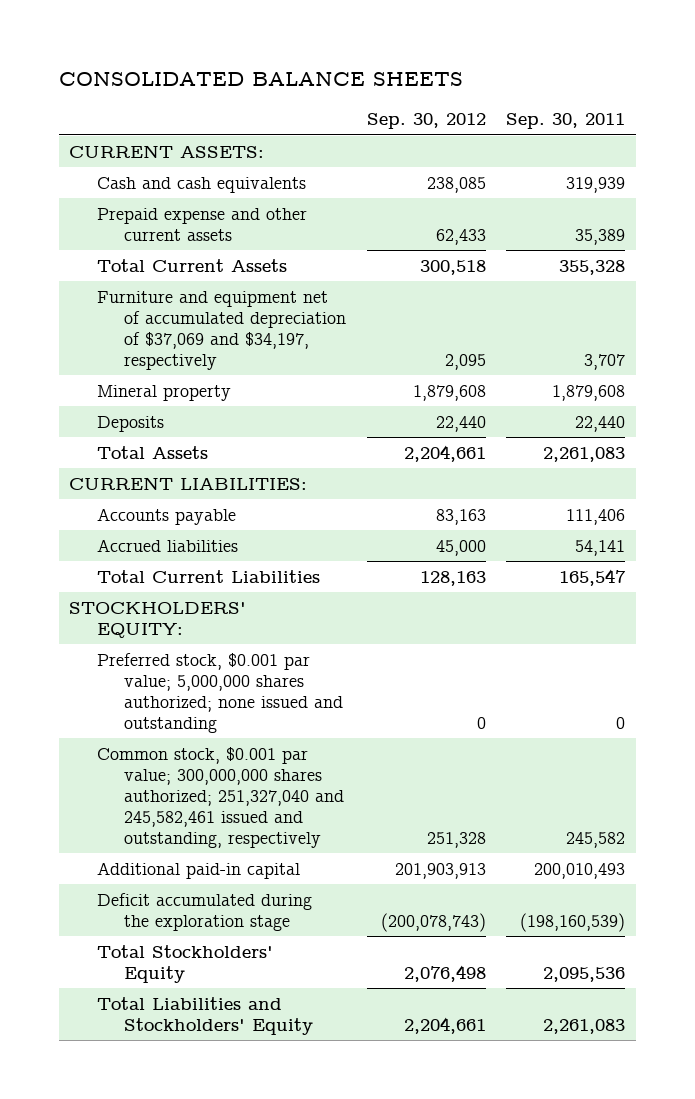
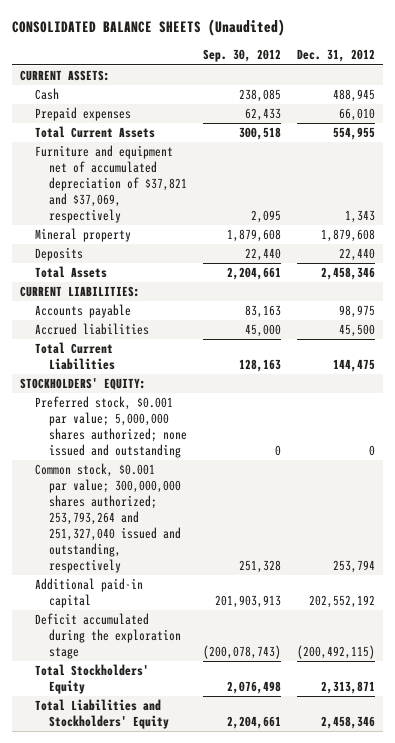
[59,72,464,87] CONSOLIDATED BALANCE SHEETS -> [12,19,286,37] CONSOLIDATED BALANCE SHEETS (Unaudited)
[506,113,626,130] Sep. 30, 2011 -> none
none -> [297,49,376,63] Dec. 31, 2012
[96,176,306,193] Cash and cash equivalents -> [34,88,59,101] Cash
[96,207,307,241] Prepaid expense and other current assets -> [34,107,131,122] Prepaid expenses
[96,290,346,370] Furniture and equipment net of accumulated depreciation of $37,069 and $34,197, respectively -> [34,145,188,223] Furniture and equipment net of accumulated depreciation of $37,821 and $37,069, respectively
[96,746,344,848] Common stock, $0.001 par value; 300,000,000 shares authorized; 251,327,040 and 245,582,461 issued and outstanding, respectively -> [34,463,182,573] Common stock, $0.001 par value; 300,000,000 shares authorized; 253,793,264 and 251,327,040 issued and outstanding, respectively

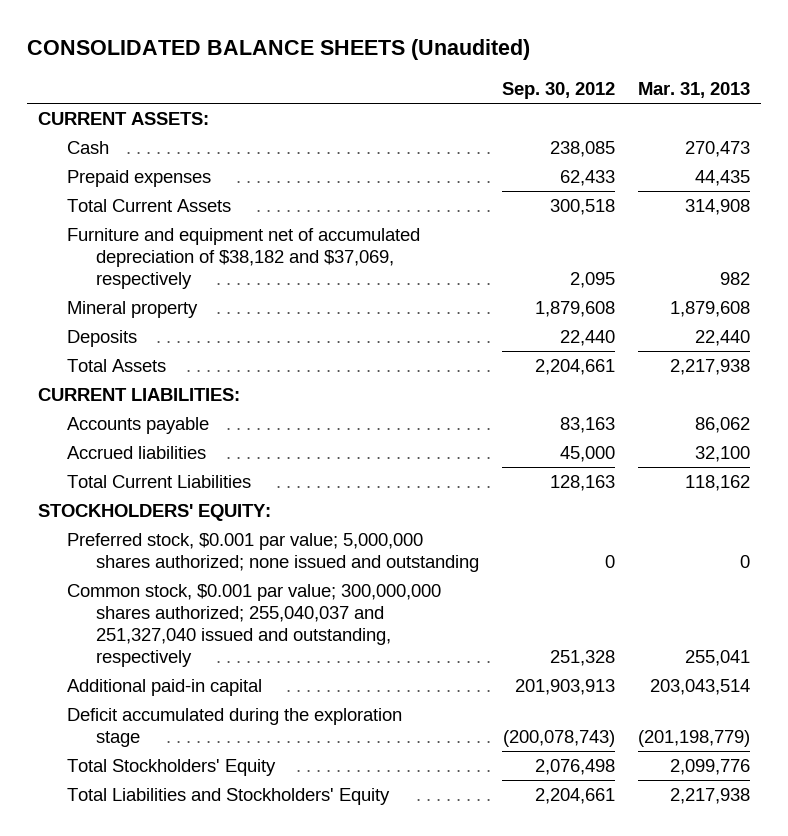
[297,49,376,63] Dec. 31, 2012 -> none
none -> [637,81,750,98] Mar. 31, 2013
[34,145,188,223] Furniture and equipment net of accumulated depreciation of $37,821 and $37,069, respectively -> [67,228,421,289] Furniture and equipment net of accumulated depreciation of $38,182 and $37,069, respectively
[34,463,182,573] Common stock, $0.001 par value; 300,000,000 shares authorized; 253,793,264 and 251,327,040 issued and outstanding, respectively -> [67,584,442,667] Common stock, $0.001 par value; 300,000,000 shares authorized; 255,040,037 and 251,327,040 issued and outstanding, respectively

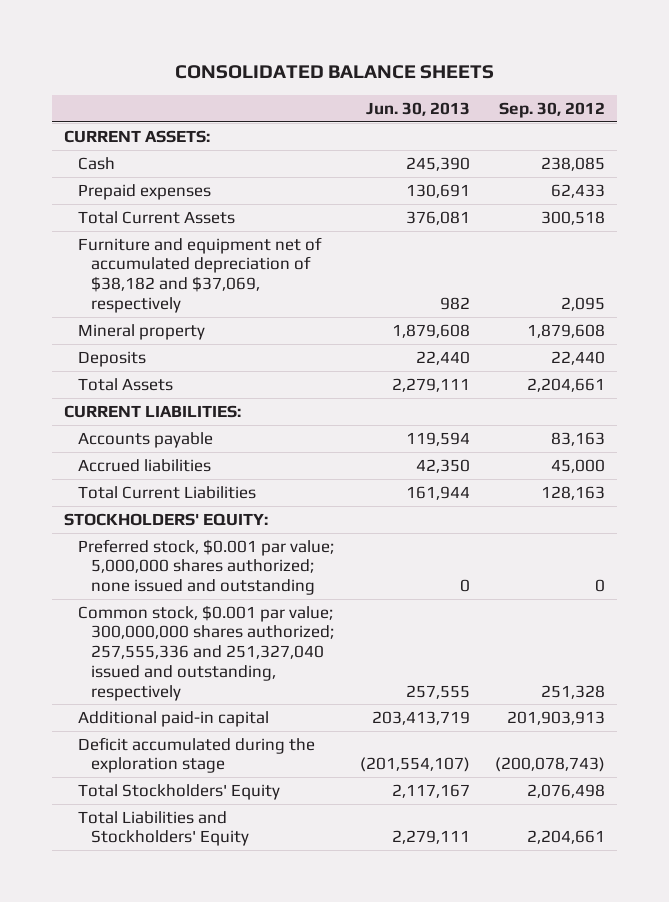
[26,39,530,61] CONSOLIDATED BALANCE SHEETS (Unaudited) -> [174,65,494,80] CONSOLIDATED BALANCE SHEETS
[637,81,750,98] Mar. 31, 2013 -> none
none -> [365,101,470,116] Jun. 30, 2013
[67,584,442,667] Common stock, $0.001 par value; 300,000,000 shares authorized; 255,040,037 and 251,327,040 issued and outstanding, respectively -> [77,604,335,701] Common stock, $0.001 par value; 300,000,000 shares authorized; 257,555,336 and 251,327,040 issued and outstanding, respectively

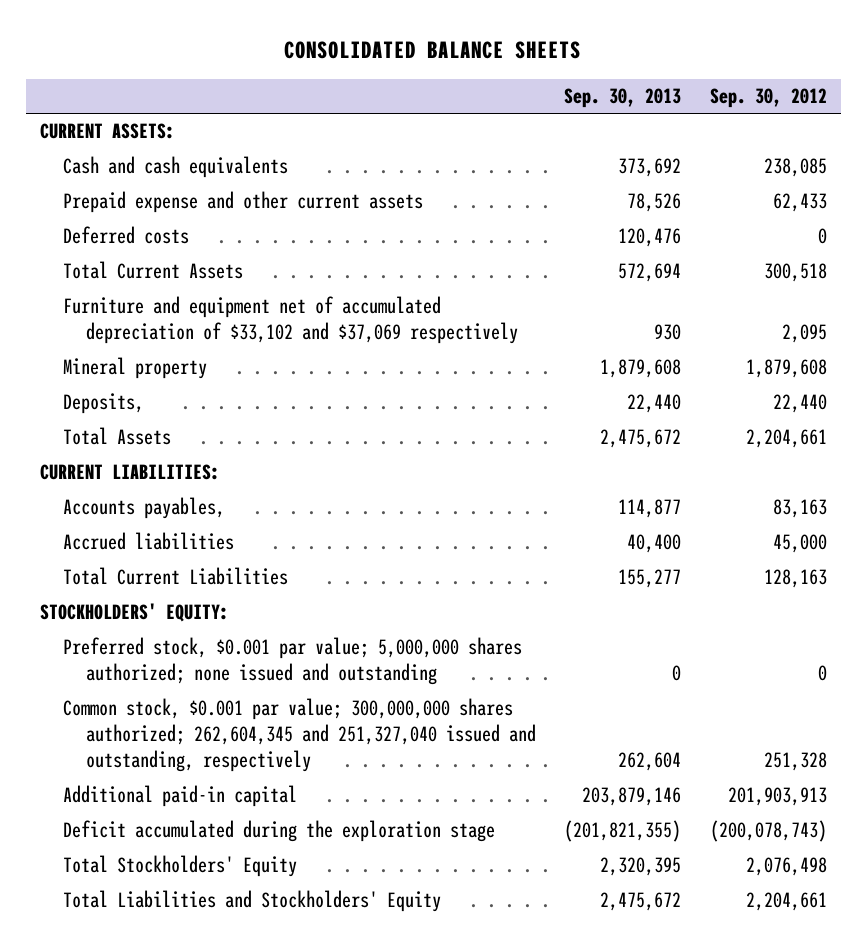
[365,101,470,116] Jun. 30, 2013 -> none
none -> [564,88,682,109] Sep. 30, 2013
[77,156,115,170] Cash -> [63,156,289,179] Cash and cash equivalents
[77,183,211,200] Prepaid expenses -> [63,191,424,214] Prepaid expense and other current assets
none -> [63,226,190,245] Deferred costs
[77,236,322,313] Furniture and equipment net of accumulated depreciation of $38,182 and $37,069, respectively -> [63,296,518,345] Furniture and equipment net of accumulated depreciation of $33,102 and $37,069 respectively
[77,350,146,367] Deposits -> [63,393,145,415] Deposits,
[77,431,213,448] Accounts payable -> [63,497,226,520] Accounts payables,
[77,604,335,701] Common stock, $0.001 par value; 300,000,000 shares authorized; 257,555,336 and 251,327,040 issued and outstanding, respectively -> [63,698,536,773] Common stock, $0.001 par value; 300,000,000 shares authorized; 262,604,345 and 251,327,040 issued and outstanding, respectively

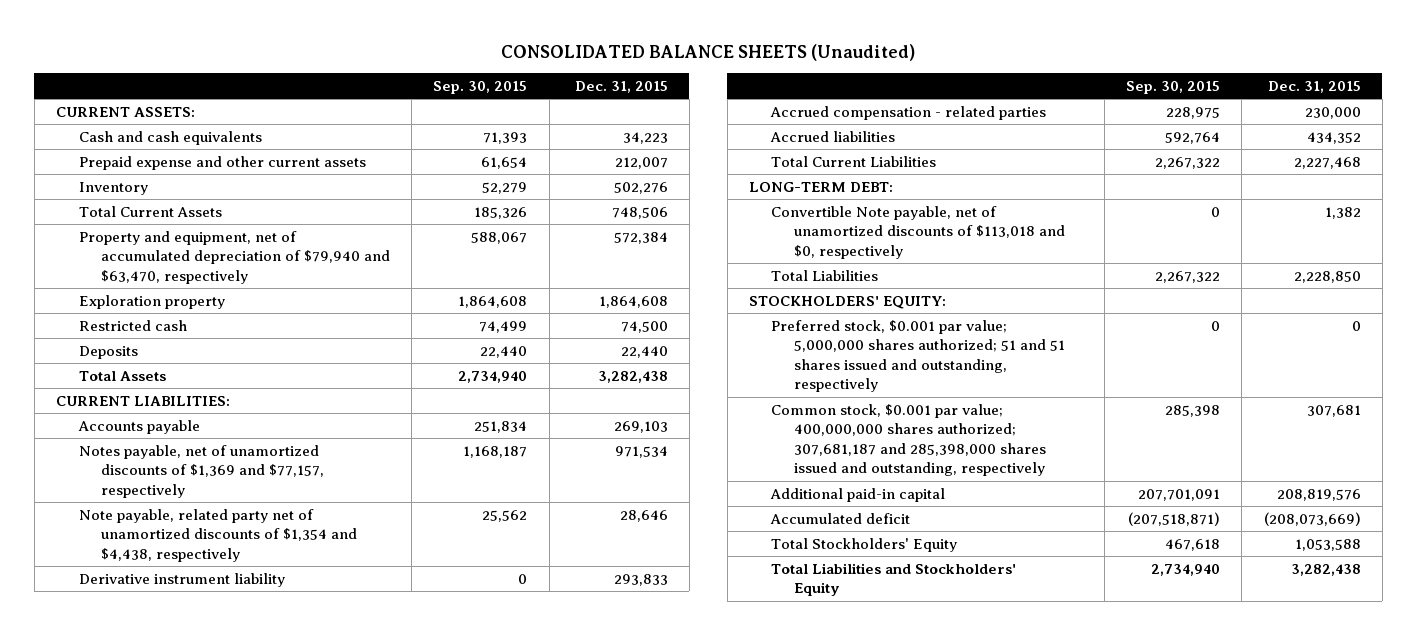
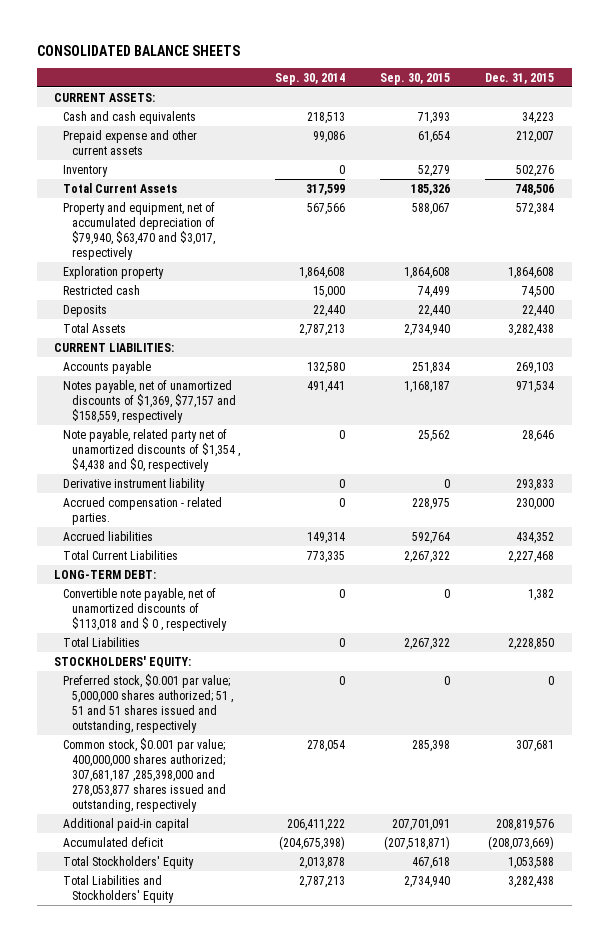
[501,44,916,62] CONSOLIDATED BALANCE SHEETS (Unaudited) -> [36,44,240,56] CONSOLIDATED BALANCE SHEETS
none -> [274,72,345,85] Sep. 30, 2014
[78,230,391,284] Property and equipment, net of accumulated depreciation of $79,940 and $63,470, respectively -> [62,201,215,260] Property and equipment, net of accumulated depreciation of $79,940, $63,470 and $3,017, respectively
[78,444,325,498] Notes payable, net of unamortized discounts of $1,369 and $77,157, respectively -> [62,379,236,423] Notes payable, net of unamortized discounts of $1,369, $77,157 and $158,559, respectively
[78,508,358,562] Note payable, related party net of unamortized discounts of $1,354 and $4,438, respectively -> [62,428,240,472] Note payable, related party net of unamortized discounts of $1,354 , $4,438 and $0, respectively
[770,105,1047,120] Accrued compensation - related parties -> [62,496,222,525] Accrued compensation - related parties.
[771,205,1065,259] Convertible Note payable, net of unamortized discounts of $113,018 and $0, respectively -> [62,587,227,631] Convertible note payable, net of unamortized discounts of $113,018 and $ 0 , respectively
[771,319,1065,393] Preferred stock, $0.001 par value; 5,000,000 shares authorized; 51 and 51 shares issued and outstanding, respectively -> [62,673,233,733] Preferred stock, $0.001 par value; 5,000,000 shares authorized; 51 , 51 and 51 shares issued and outstanding, respectively
[771,403,1046,477] Common stock, $0.001 par value; 400,000,000 shares authorized; 307,681,187 and 285,398,000 shares issued and outstanding, respectively -> [62,737,226,813] Common stock, $0.001 par value; 400,000,000 shares authorized; 307,681,187 ,285,398,000 and 278,053,877 shares issued and outstanding, respectively

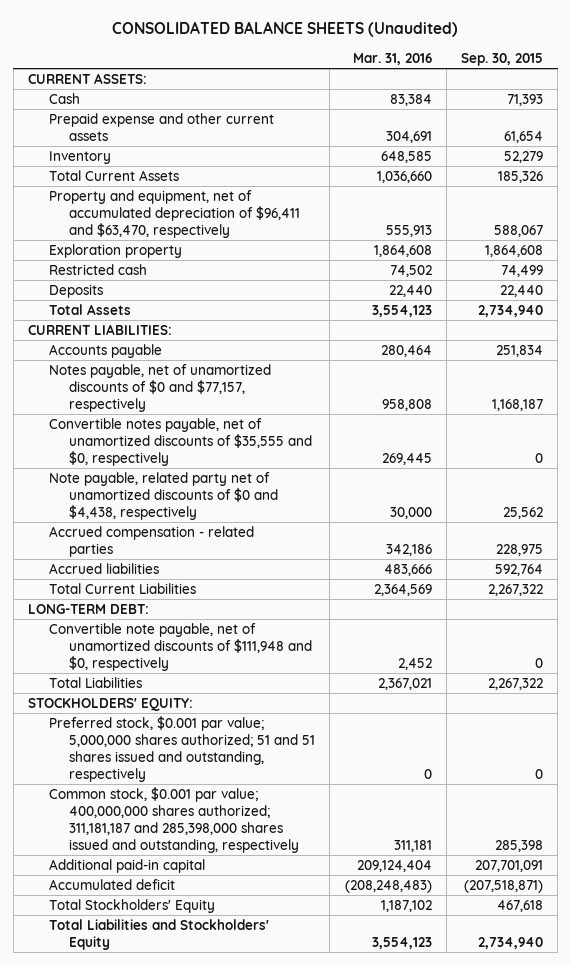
[36,44,240,56] CONSOLIDATED BALANCE SHEETS -> [112,21,459,38] CONSOLIDATED BALANCE SHEETS (Unaudited)
[274,72,345,85] Sep. 30, 2014 -> none
[484,72,554,84] Dec. 31, 2015 -> none
none -> [352,52,432,65] Mar. 31, 2016
[62,110,196,124] Cash and cash equivalents -> [48,92,80,104] Cash
[62,201,215,260] Property and equipment, net of accumulated depreciation of $79,940, $63,470 and $3,017, respectively -> [48,189,301,238] Property and equipment, net of accumulated depreciation of $96,411 and $63,470, respectively
[62,477,205,491] Derivative instrument liability -> none
[62,379,236,423] Notes payable, net of unamortized discounts of $1,369, $77,157 and $158,559, respectively -> [48,363,271,412] Notes payable, net of unamortized discounts of $0 and $77,157, respectively
none -> [48,417,313,466] Convertible notes payable, net of unamortized discounts of $35,555 and $0, respectively
[62,428,240,472] Note payable, related party net of unamortized discounts of $1,354 , $4,438 and $0, respectively -> [48,471,279,520] Note payable, related party net of unamortized discounts of $0 and $4,438, respectively
[62,496,222,525] Accrued compensation - related parties. -> [48,525,254,557] Accrued compensation - related parties
[62,587,227,631] Convertible note payable, net of unamortized discounts of $113,018 and $ 0 , respectively -> [48,622,313,671] Convertible note payable, net of unamortized discounts of $111,948 and $0, respectively
[62,673,233,733] Preferred stock, $0.001 par value; 5,000,000 shares authorized; 51 , 51 and 51 shares issued and outstanding, respectively -> [48,715,316,782] Preferred stock, $0.001 par value; 5,000,000 shares authorized; 51 and 51 shares issued and outstanding, respectively
[62,737,226,813] Common stock, $0.001 par value; 400,000,000 shares authorized; 307,681,187 ,285,398,000 and 278,053,877 shares issued and outstanding, respectively -> [48,786,300,853] Common stock, $0.001 par value; 400,000,000 shares authorized; 311,181,187 and 285,398,000 shares issued and outstanding, respectively

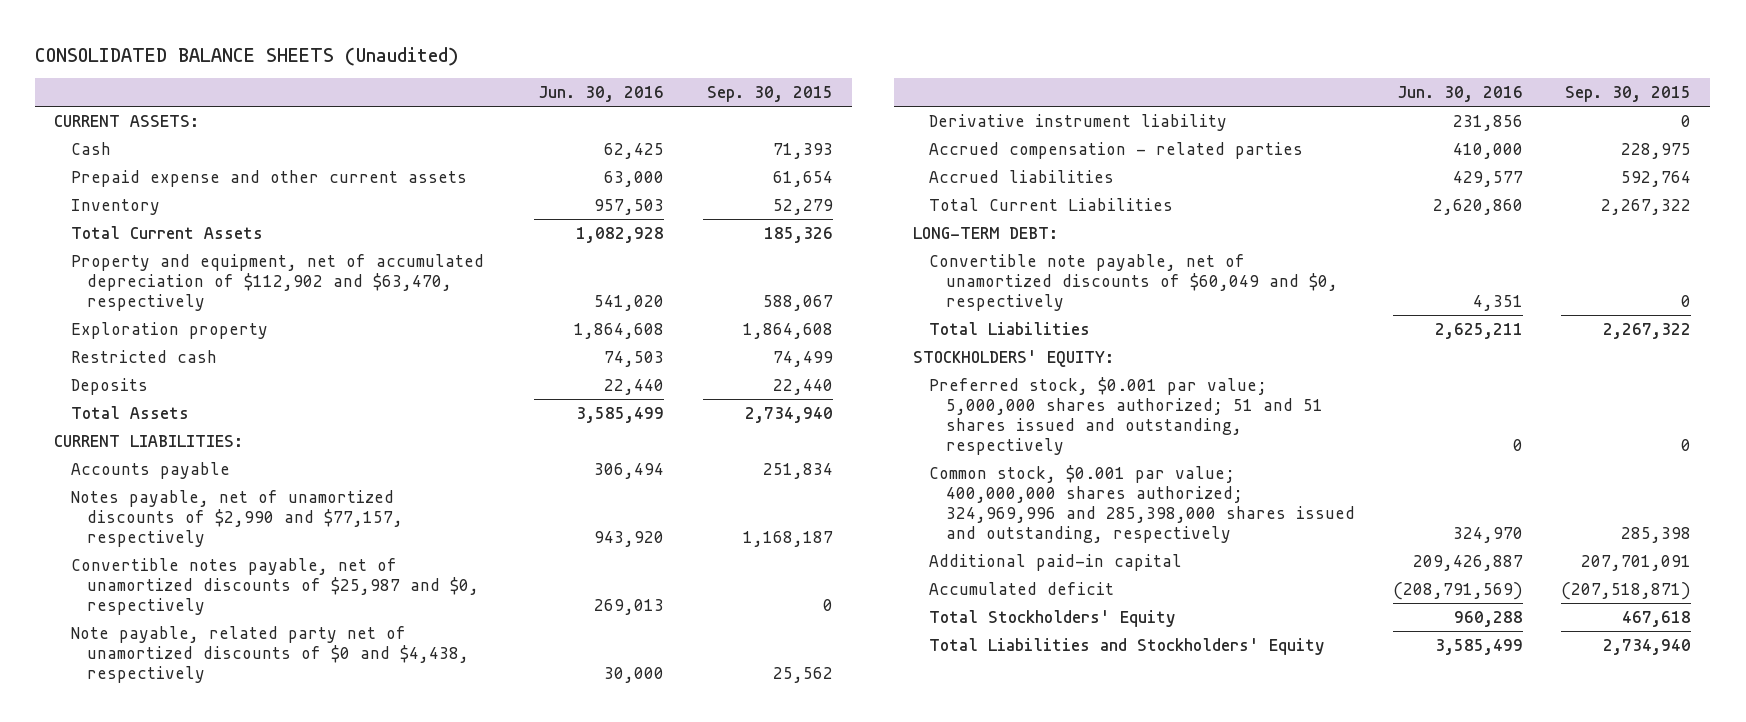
[352,52,432,65] Mar. 31, 2016 -> none
none -> [538,86,665,103] Jun. 30, 2016
[48,189,301,238] Property and equipment, net of accumulated depreciation of $96,411 and $63,470, respectively -> [70,253,484,311] Property and equipment, net of accumulated depreciation of $112,902 and $63,470, respectively
[48,363,271,412] Notes payable, net of unamortized discounts of $0 and $77,157, respectively -> [70,489,404,547] Notes payable, net of unamortized discounts of $2,990 and $77,157, respectively
[48,417,313,466] Convertible notes payable, net of unamortized discounts of $35,555 and $0, respectively -> [70,557,480,615] Convertible notes payable, net of unamortized discounts of $25,987 and $0, respectively
none -> [929,113,1228,131] Derivative instrument liability
[48,622,313,671] Convertible note payable, net of unamortized discounts of $111,948 and $0, respectively -> [929,253,1338,311] Convertible note payable, net of unamortized discounts of $60,049 and $0, respectively
[48,786,300,853] Common stock, $0.001 par value; 400,000,000 shares authorized; 311,181,187 and 285,398,000 shares issued and outstanding, respectively -> [929,464,1355,543] Common stock, $0.001 par value; 400,000,000 shares authorized; 324,969,996 and 285,398,000 shares issued and outstanding, respectively

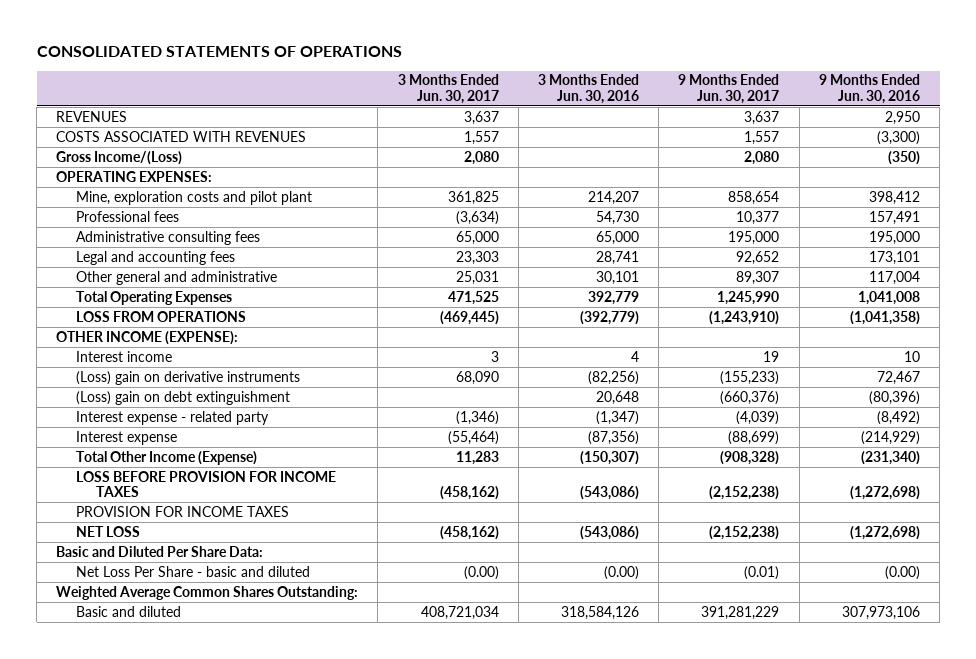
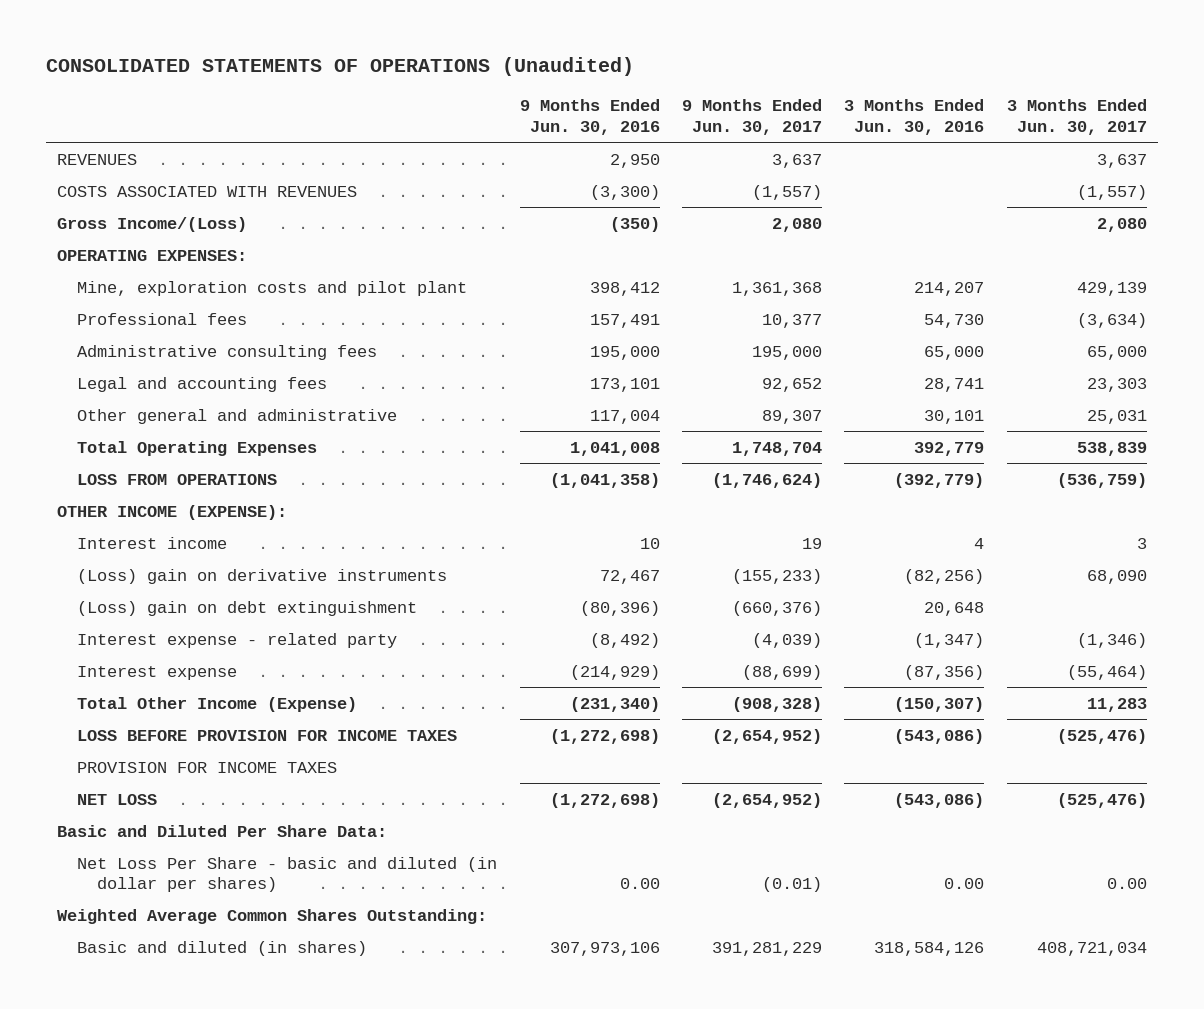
[36,46,402,58] CONSOLIDATED STATEMENTS OF OPERATIONS -> [45,57,634,77] CONSOLIDATED STATEMENTS OF OPERATIONS (Unaudited)
[463,130,499,145] 1,557 -> [1076,184,1147,200] (1,557)
[744,130,780,145] 1,557 -> [751,184,822,200] (1,557)
[447,190,499,205] 361,825 -> [1076,281,1147,296] 429,139
[728,190,780,205] 858,654 -> [731,281,822,296] 1,361,368
[447,290,499,305] 471,525 -> [1076,441,1147,456] 538,839
[717,290,780,305] 1,245,990 -> [731,441,822,456] 1,748,704
[439,310,499,325] (469,445) -> [1056,472,1147,488] (536,759)
[709,310,780,325] (1,243,910) -> [711,472,822,488] (1,746,624)
[439,486,499,501] (458,162) -> [1056,728,1147,744] (525,476)
[709,486,780,501] (2,152,238) -> [711,728,822,744] (2,654,952)
[439,525,499,540] (458,162) -> [1056,792,1147,808] (525,476)
[709,525,780,540] (2,152,238) -> [711,792,822,808] (2,654,952)
[76,565,311,577] Net Loss Per Share - basic and diluted -> [77,856,498,893] Net Loss Per Share - basic and diluted (in dollar per shares)
[463,565,499,580] (0.00) -> [1106,878,1147,890] 0.00
[604,565,640,580] (0.00) -> [944,878,985,890] 0.00
[884,565,920,580] (0.00) -> [619,878,660,890] 0.00
[76,605,182,617] Basic and diluted -> [77,940,368,956] Basic and diluted (in shares)

